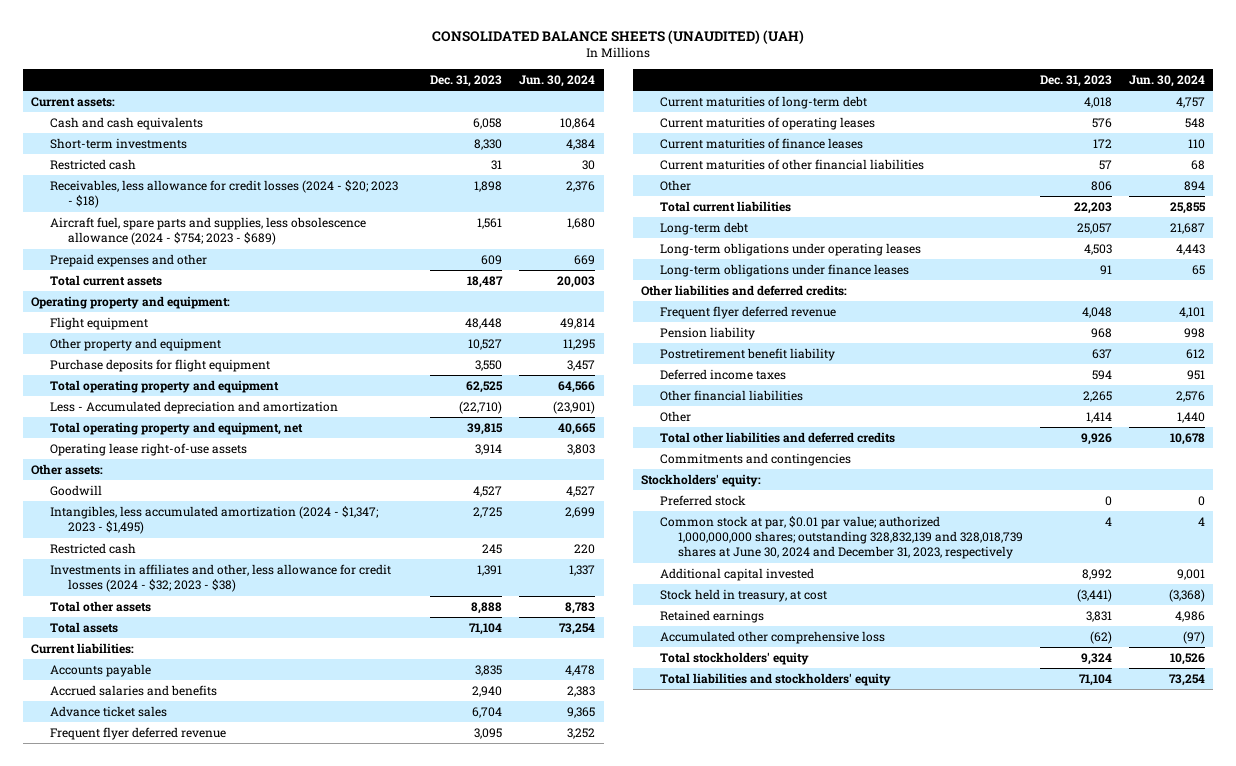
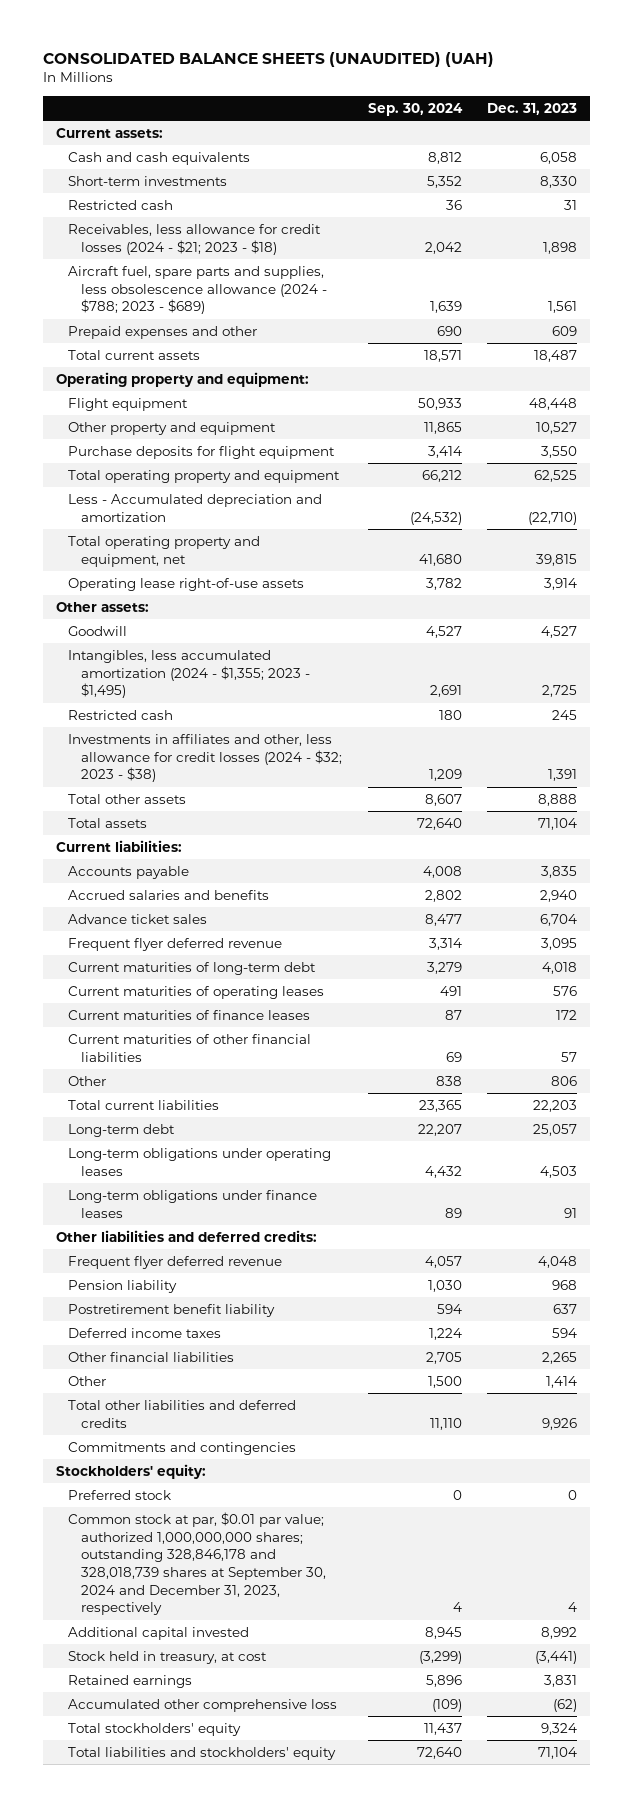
[519,74,596,87] Jun. 30, 2024 -> none
none -> [367,102,463,116] Sep. 30, 2024
[49,179,398,209] Receivables, less allowance for credit losses (2024 - $20; 2023 - $18) -> [68,223,322,255] Receivables, less allowance for credit losses (2024 - $21; 2023 - $18)
[49,216,366,246] Aircraft fuel, spare parts and supplies, less obsolescence allowance (2024 - $754; 2023 - $689) -> [68,265,328,315] Aircraft fuel, spare parts and supplies, less obsolescence allowance (2024 - $788; 2023 - $689)
[49,505,379,535] Intangibles, less accumulated amortization (2024 - $1,347; 2023 - $1,495) -> [68,649,311,699] Intangibles, less accumulated amortization (2024 - $1,355; 2023 - $1,495)
[659,515,1024,560] Common stock at par, $0.01 par value; authorized 1,000,000,000 shares; outstanding 328,832,139 and 328,018,739 shares at June 30, 2024 and December 31, 2023, respectively -> [68,1511,327,1616] Common stock at par, $0.01 par value; authorized 1,000,000,000 shares; outstanding 328,846,178 and 328,018,739 shares at September 30, 2024 and December 31, 2023, respectively

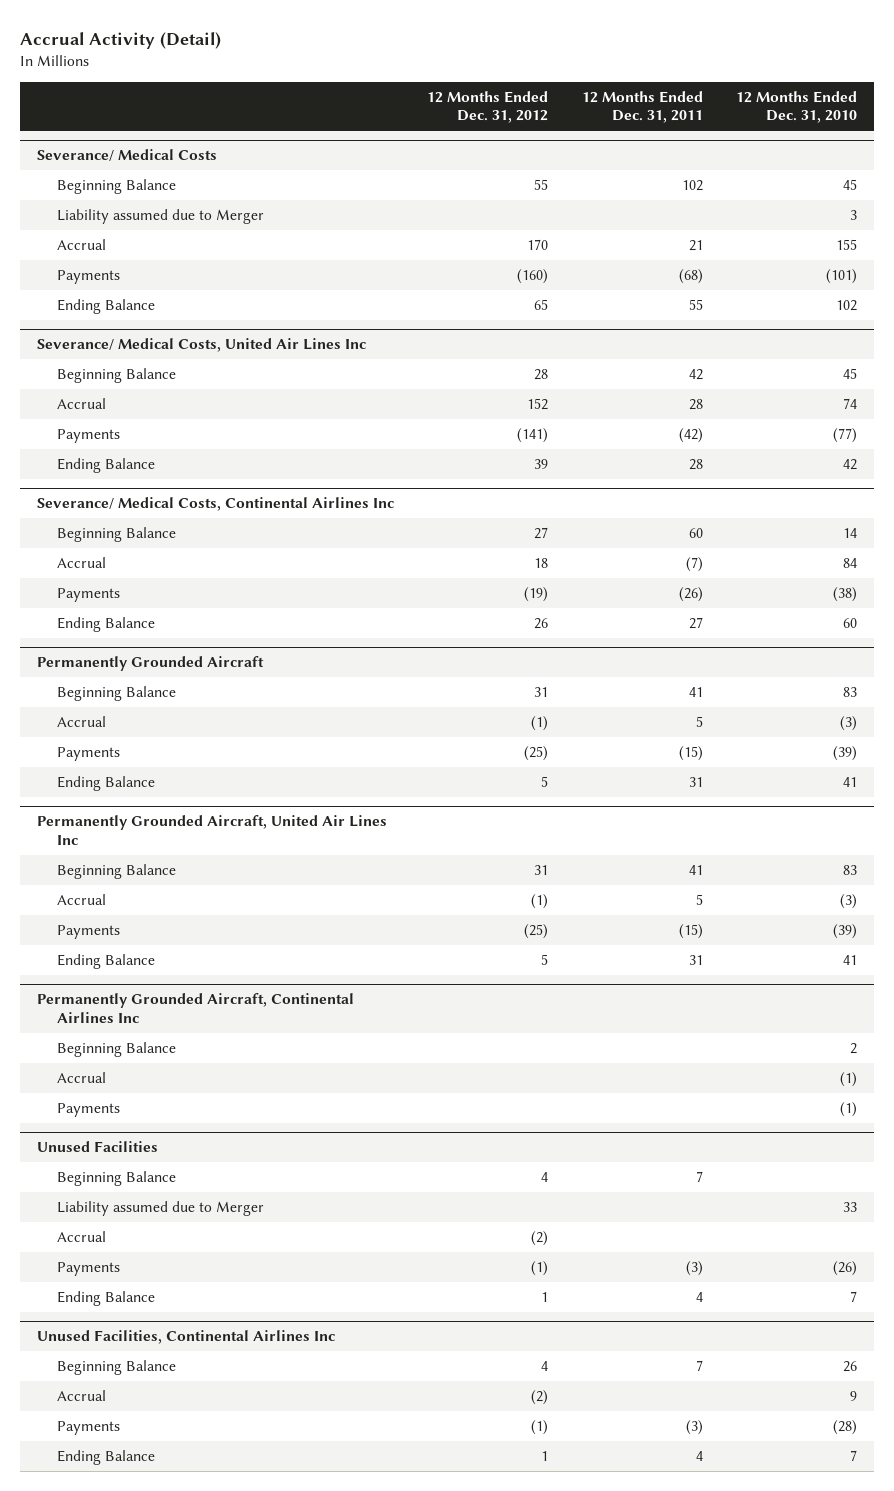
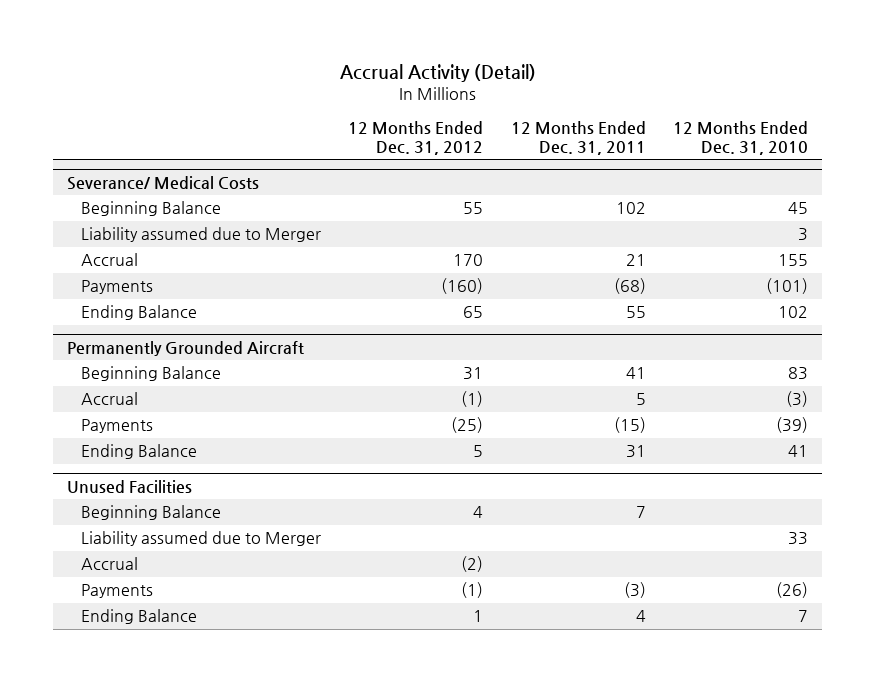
[37,338,367,353] Severance/ Medical Costs, United Air Lines Inc -> none
[57,368,177,384] Beginning Balance -> none
[57,398,107,410] Accrual -> none
[57,429,121,444] Payments -> none
[57,458,156,474] Ending Balance -> none
[37,497,395,512] Severance/ Medical Costs, Continental Airlines Inc -> none
[57,527,177,543] Beginning Balance -> none
[57,557,107,569] Accrual -> none
[57,588,121,603] Payments -> none
[57,617,156,633] Ending Balance -> none
[37,815,388,846] Permanently Grounded Aircraft, United Air Lines Inc -> none
[57,864,177,880] Beginning Balance -> none
[57,894,107,906] Accrual -> none
[57,925,121,940] Payments -> none
[57,954,156,970] Ending Balance -> none
[37,993,355,1024] Permanently Grounded Aircraft, Continental Airlines Inc -> none
[57,1042,177,1058] Beginning Balance -> none
[57,1072,107,1084] Accrual -> none
[57,1103,121,1118] Payments -> none
[37,1330,336,1345] Unused Facilities, Continental Airlines Inc -> none
[57,1360,177,1376] Beginning Balance -> none
[57,1390,107,1402] Accrual -> none
[57,1421,121,1436] Payments -> none
[57,1450,156,1466] Ending Balance -> none

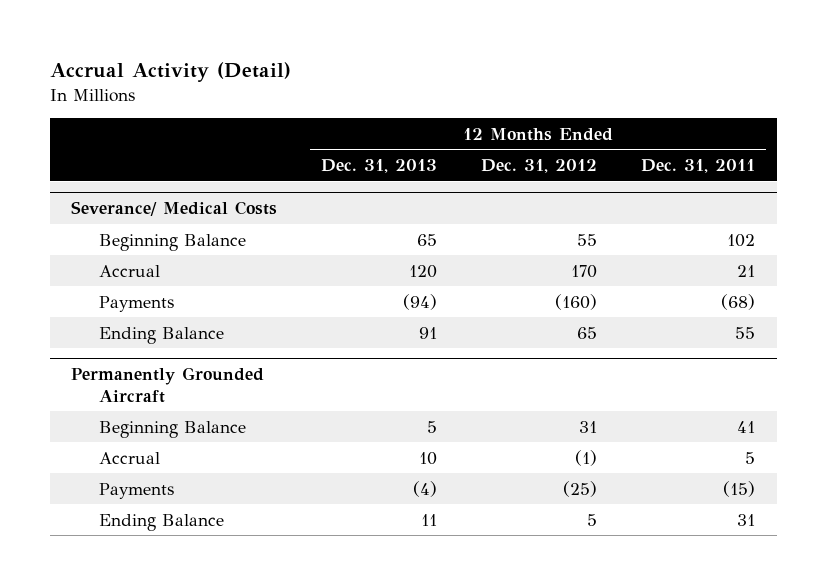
[672,120,808,155] 12 Months Ended Dec. 31, 2010 -> none
none -> [321,159,438,174] Dec. 31, 2013
[81,227,322,243] Liability assumed due to Merger -> none
[67,479,193,494] Unused Facilities -> none
[81,505,222,521] Beginning Balance -> none
[81,531,322,547] Liability assumed due to Merger -> none
[81,557,139,571] Accrual -> none
[81,584,154,599] Payments -> none
[81,609,198,625] Ending Balance -> none

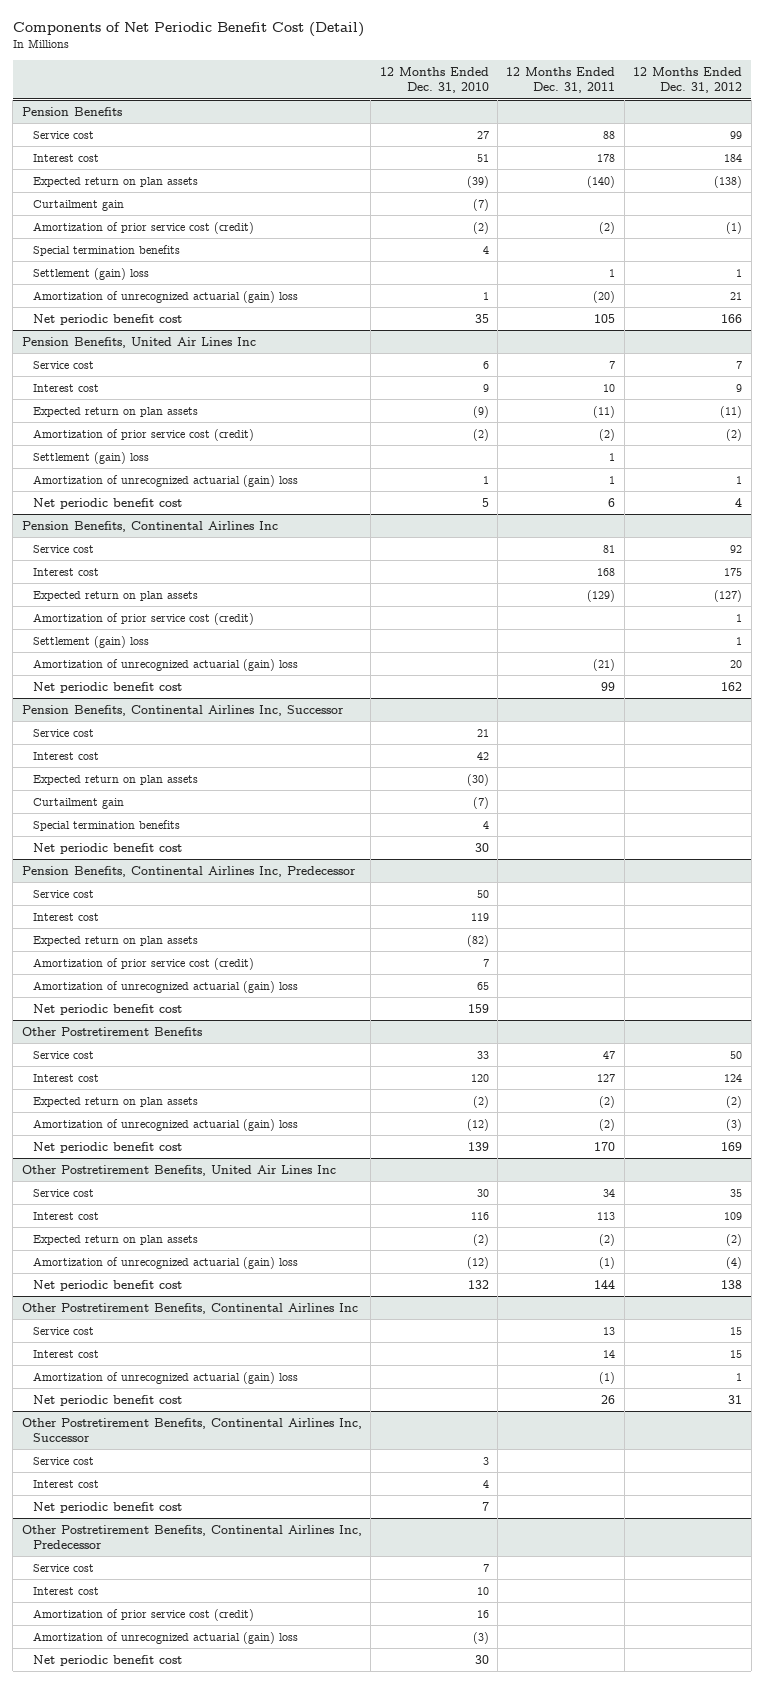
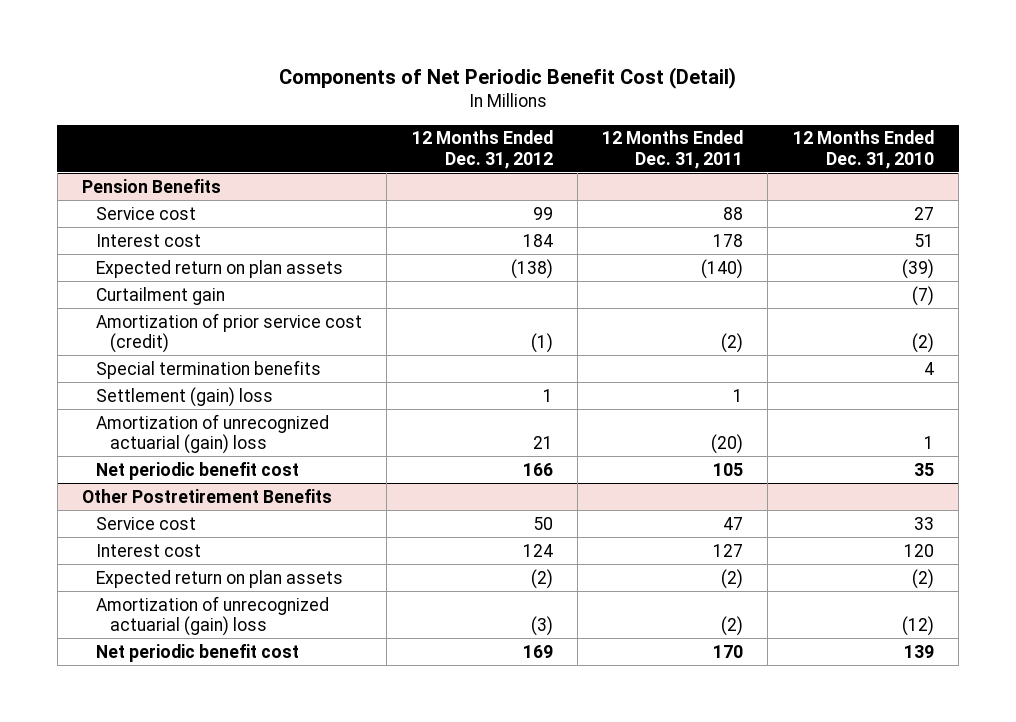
[21,336,256,348] Pension Benefits, United Air Lines Inc -> none
[33,360,95,369] Service cost -> none
[33,383,100,392] Interest cost -> none
[33,406,199,417] Expected return on plan assets -> none
[33,428,255,441] Amortization of prior service cost (credit) -> none
[33,451,150,464] Settlement (gain) loss -> none
[33,474,299,487] Amortization of unrecognized actuarial (gain) loss -> none
[33,497,183,509] Net periodic benefit cost -> none
[21,520,278,532] Pension Benefits, Continental Airlines Inc -> none
[33,544,95,553] Service cost -> none
[33,567,100,576] Interest cost -> none
[33,590,199,601] Expected return on plan assets -> none
[33,612,255,625] Amortization of prior service cost (credit) -> none
[33,635,150,648] Settlement (gain) loss -> none
[33,658,299,671] Amortization of unrecognized actuarial (gain) loss -> none
[33,681,183,693] Net periodic benefit cost -> none
[21,704,344,716] Pension Benefits, Continental Airlines Inc, Successor -> none
[33,728,95,737] Service cost -> none
[33,751,100,760] Interest cost -> none
[33,774,199,785] Expected return on plan assets -> none
[33,797,125,809] Curtailment gain -> none
[33,819,181,831] Special termination benefits -> none
[33,842,183,854] Net periodic benefit cost -> none
[21,865,356,877] Pension Benefits, Continental Airlines Inc, Predecessor -> none
[33,889,95,898] Service cost -> none
[33,912,100,921] Interest cost -> none
[33,935,199,946] Expected return on plan assets -> none
[33,957,255,970] Amortization of prior service cost (credit) -> none
[33,980,299,993] Amortization of unrecognized actuarial (gain) loss -> none
[33,1003,183,1015] Net periodic benefit cost -> none
[21,1164,336,1176] Other Postretirement Benefits, United Air Lines Inc -> none
[33,1188,95,1197] Service cost -> none
[33,1211,100,1220] Interest cost -> none
[33,1234,199,1245] Expected return on plan assets -> none
[33,1256,299,1269] Amortization of unrecognized actuarial (gain) loss -> none
[33,1279,183,1291] Net periodic benefit cost -> none
[21,1302,358,1314] Other Postretirement Benefits, Continental Airlines Inc -> none
[33,1326,95,1335] Service cost -> none
[33,1349,100,1358] Interest cost -> none
[33,1371,299,1384] Amortization of unrecognized actuarial (gain) loss -> none
[33,1394,183,1406] Net periodic benefit cost -> none
[21,1417,362,1442] Other Postretirement Benefits, Continental Airlines Inc, Successor -> none
[33,1456,95,1465] Service cost -> none
[33,1479,100,1488] Interest cost -> none
[33,1501,183,1513] Net periodic benefit cost -> none
[21,1524,362,1549] Other Postretirement Benefits, Continental Airlines Inc, Predecessor -> none
[33,1563,95,1572] Service cost -> none
[33,1586,100,1595] Interest cost -> none
[33,1608,255,1621] Amortization of prior service cost (credit) -> none
[33,1631,299,1644] Amortization of unrecognized actuarial (gain) loss -> none
[33,1654,183,1666] Net periodic benefit cost -> none

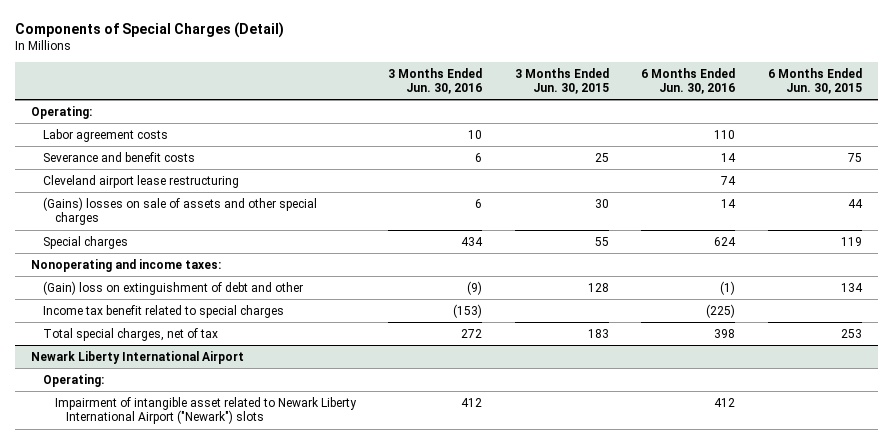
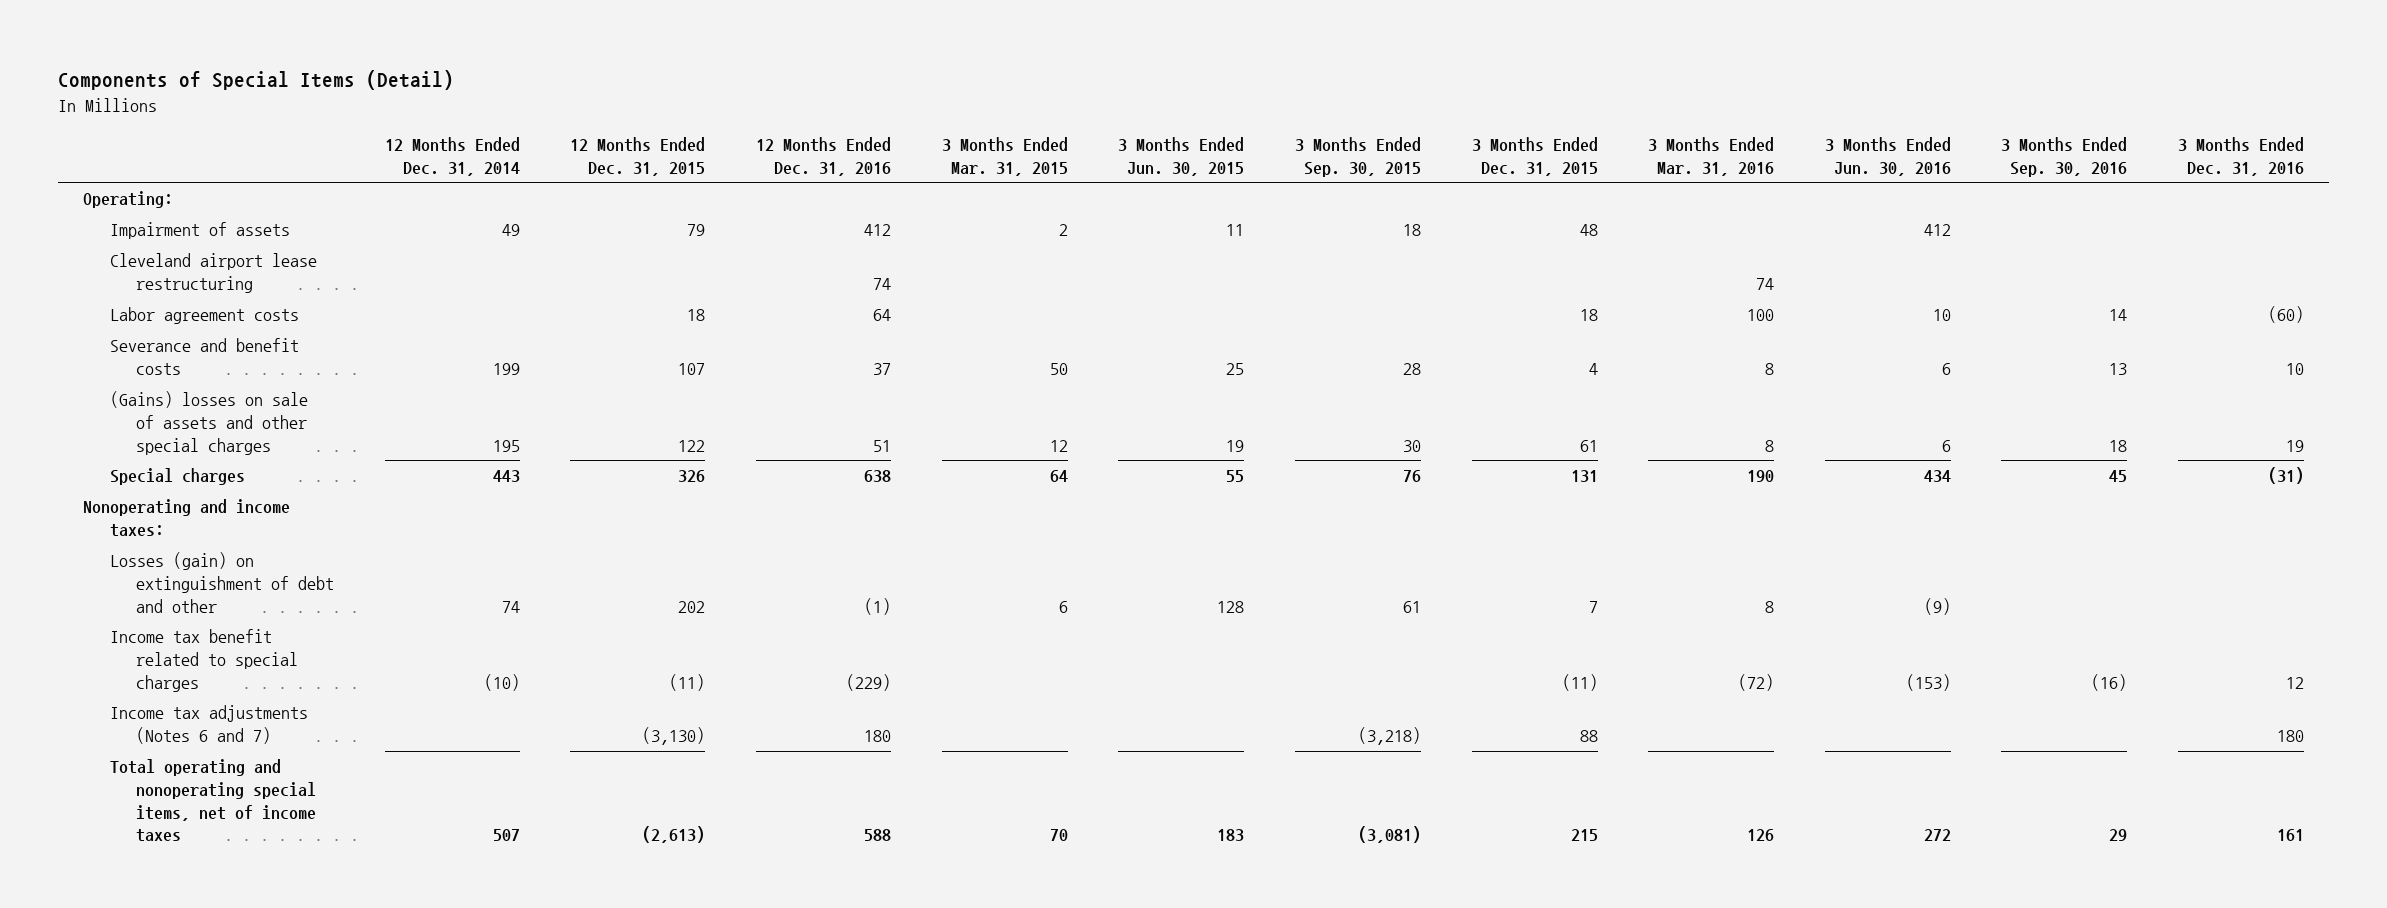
[15,21,285,38] Components of Special Charges (Detail) -> [58,70,455,91] Components of Special Items (Detail)
[641,67,736,95] 6 Months Ended Jun. 30, 2016 -> none
[767,67,862,95] 6 Months Ended Jun. 30, 2015 -> none
none -> [384,137,520,176] 12 Months Ended Dec. 31, 2014
none -> [570,137,706,176] 12 Months Ended Dec. 31, 2015
none -> [755,137,891,176] 12 Months Ended Dec. 31, 2016
none -> [941,137,1068,176] 3 Months Ended Mar. 31, 2015
none -> [1294,137,1421,177] 3 Months Ended Sep. 30, 2015
none -> [1471,137,1598,176] 3 Months Ended Dec. 31, 2015
none -> [1648,137,1775,176] 3 Months Ended Mar. 31, 2016
none -> [2001,137,2128,177] 3 Months Ended Sep. 30, 2016
none -> [2178,137,2305,176] 3 Months Ended Dec. 31, 2016
none -> [109,222,290,240] Impairment of assets
[43,174,240,188] Cleveland airport lease restructuring -> [109,253,317,293] Cleveland airport lease restructuring
[594,198,609,208] 30 -> [1226,439,1245,452] 19
[43,280,304,295] (Gain) loss on extinguishment of debt and other -> [109,552,335,613] Losses (gain) on extinguishment of debt and other
[31,350,245,364] Newark Liberty International Airport -> none
[43,373,105,387] Operating: -> none
[54,396,357,425] Impairment of intangible asset related to Newark Liberty International Airport ("Newark") slots -> none
none -> [109,705,308,744] Income tax adjustments (Notes 6 and 7)
[43,327,219,341] Total special charges, net of tax -> [109,759,317,843] Total operating and nonoperating special items, net of income taxes

